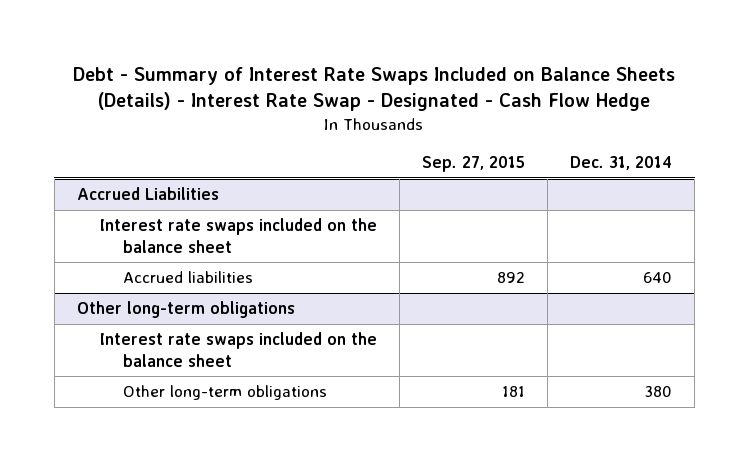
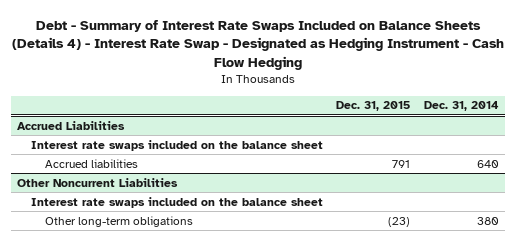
[73,66,676,111] Debt - Summary of Interest Rate Swaps Included on Balance Sheets (Details) - Interest Rate Swap - Designated - Cash Flow Hedge -> [11,19,504,71] Debt - Summary of Interest Rate Swaps Included on Balance Sheets (Details 4) - Interest Rate Swap - Designated as Hedging Instrument - Cash Flow Hedging
[421,155,525,172] Sep. 27, 2015 -> none
none -> [336,101,411,112] Dec. 31, 2015
[76,301,295,319] Other long-term obligations -> [17,177,179,187] Other Noncurrent Liabilities

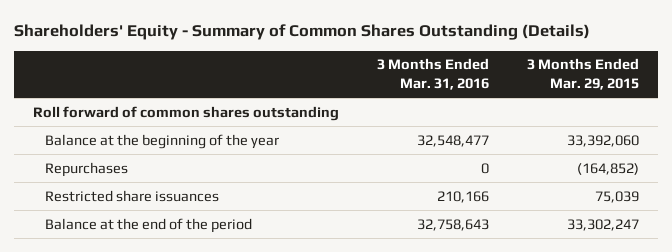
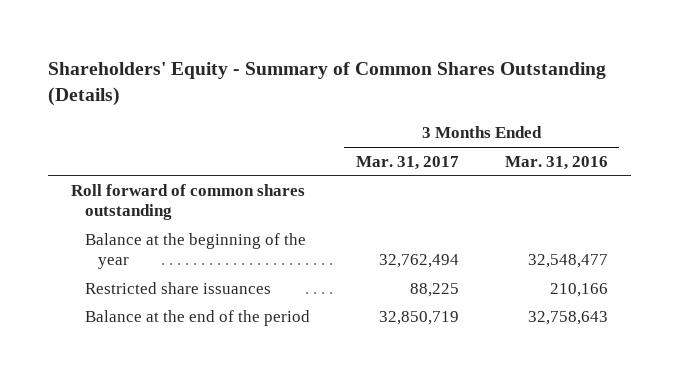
[526,58,639,90] 3 Months Ended Mar. 29, 2015 -> none
none -> [355,155,459,170] Mar. 31, 2017
[45,161,129,177] Repurchases -> none

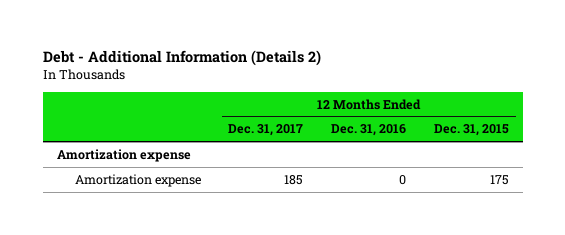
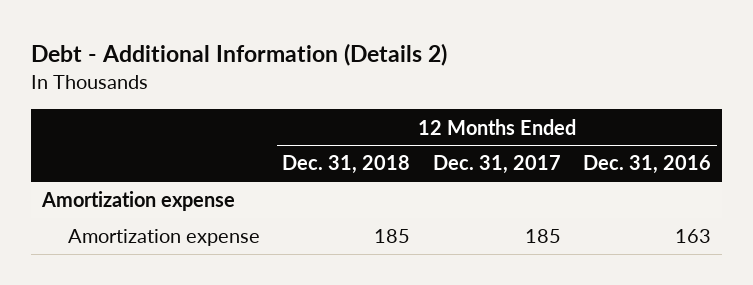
[433,124,509,137] Dec. 31, 2015 -> none
none -> [282,155,411,175] Dec. 31, 2018
[399,174,407,185] 0 -> [675,229,712,244] 163

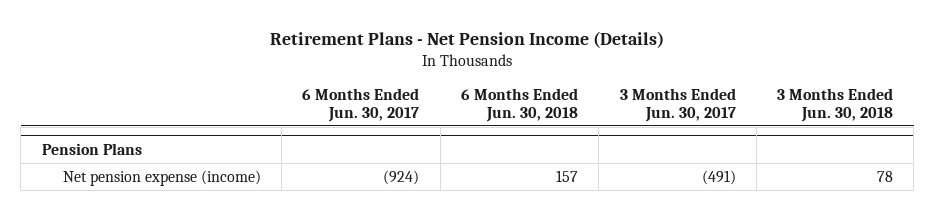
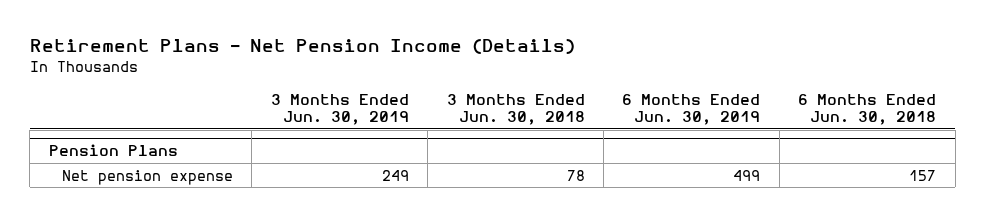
[302,87,420,122] 6 Months Ended Jun. 30, 2017 -> none
[619,87,736,122] 3 Months Ended Jun. 30, 2017 -> none
none -> [270,93,409,126] 3 Months Ended Jun. 30, 2019
none -> [622,93,761,126] 6 Months Ended Jun. 30, 2019
[62,169,261,186] Net pension expense (income) -> [61,169,233,185] Net pension expense

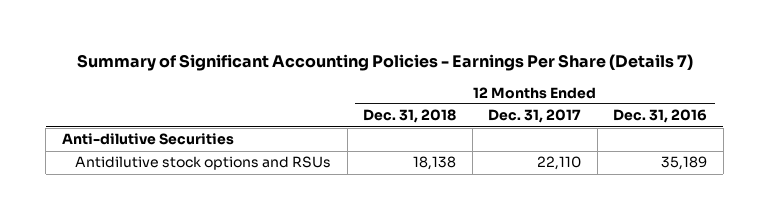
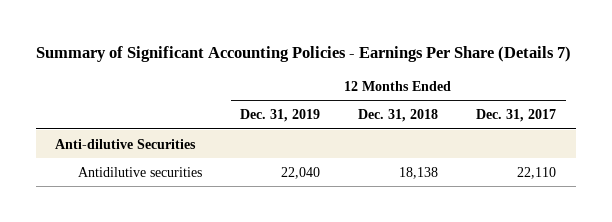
[613,109,708,124] Dec. 31, 2016 -> none
none -> [240,109,321,123] Dec. 31, 2019
[75,156,332,171] Antidilutive stock options and RSUs -> [77,166,202,177] Antidilutive securities

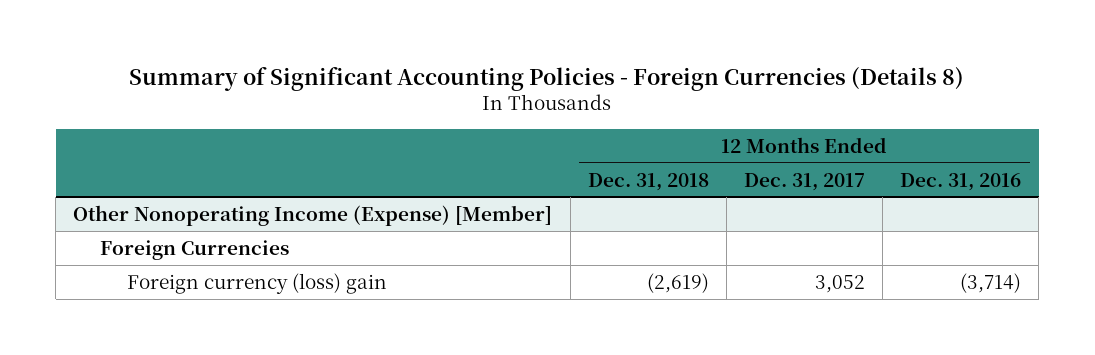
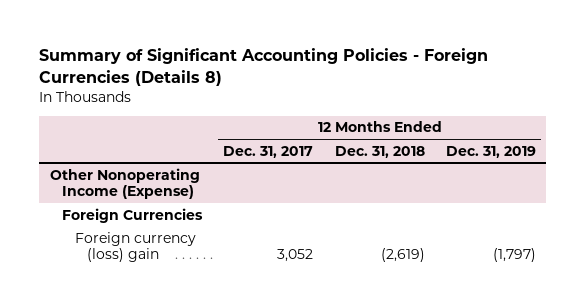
[900,172,1022,191] Dec. 31, 2016 -> none
none -> [445,145,536,158] Dec. 31, 2019
[73,204,553,226] Other Nonoperating Income (Expense) [Member] -> [49,167,200,200] Other Nonoperating Income (Expense)

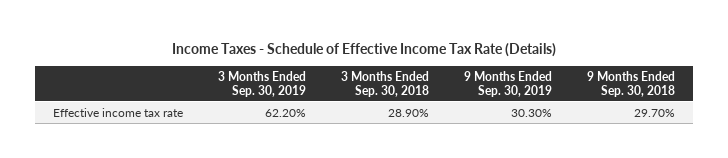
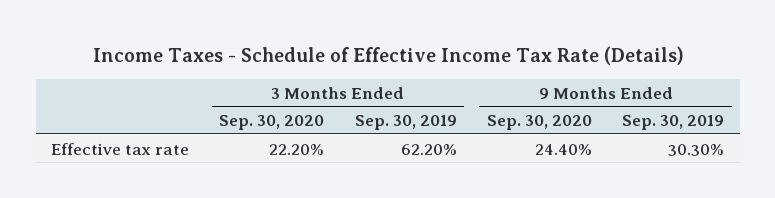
[341,70,430,97] 3 Months Ended Sep. 30, 2018 -> none
[587,70,676,97] 9 Months Ended Sep. 30, 2018 -> none
none -> [219,114,325,130] Sep. 30, 2020
none -> [486,114,592,130] Sep. 30, 2020
[52,107,183,117] Effective income tax rate -> [50,142,189,155] Effective tax rate

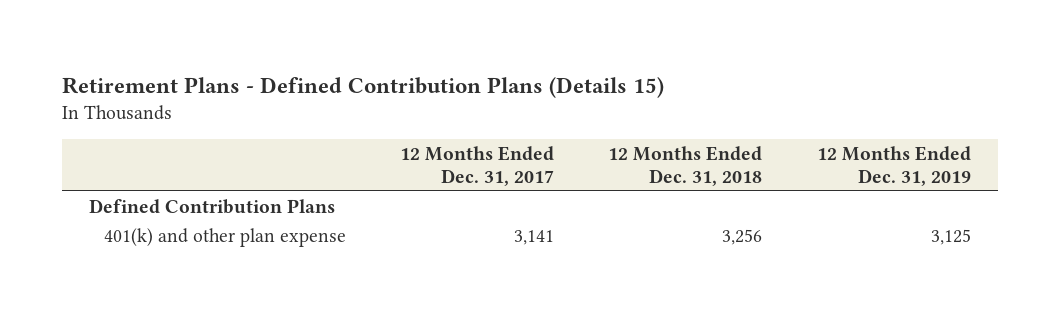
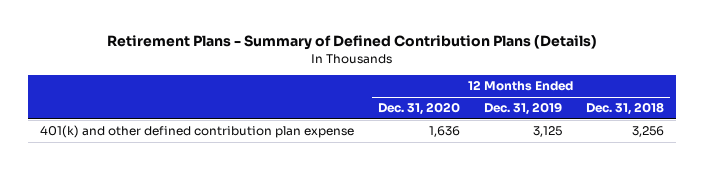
[62,76,665,98] Retirement Plans - Defined Contribution Plans (Details 15) -> [106,35,597,51] Retirement Plans - Summary of Defined Contribution Plans (Details)
[400,145,555,186] 12 Months Ended Dec. 31, 2017 -> none
none -> [377,102,460,116] Dec. 31, 2020
[89,198,336,214] Defined Contribution Plans -> none
[104,227,347,247] 401(k) and other plan expense -> [39,125,354,139] 401(k) and other defined contribution plan expense

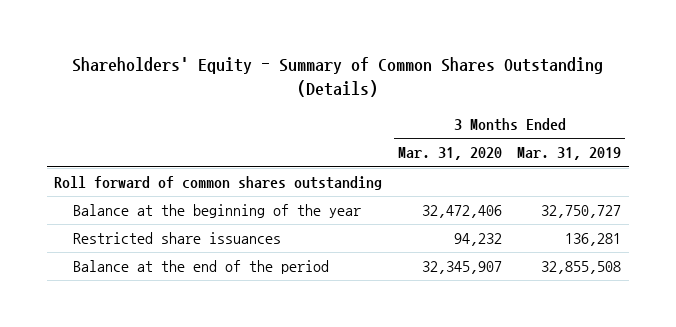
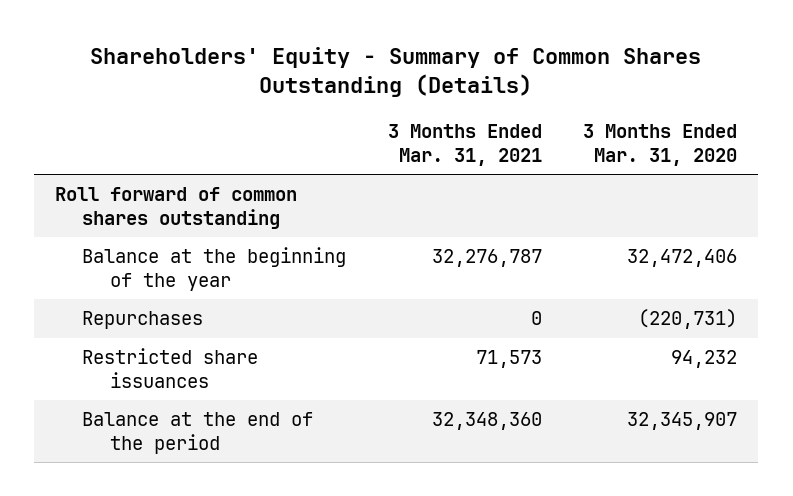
[517,147,622,161] Mar. 31, 2019 -> none
none -> [387,123,542,166] 3 Months Ended Mar. 31, 2021
none -> [82,311,204,330] Repurchases

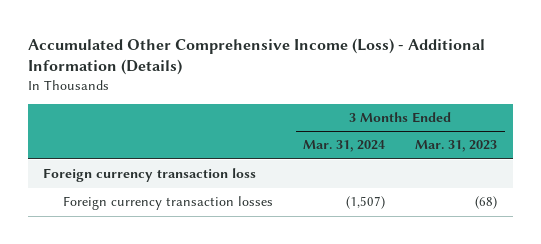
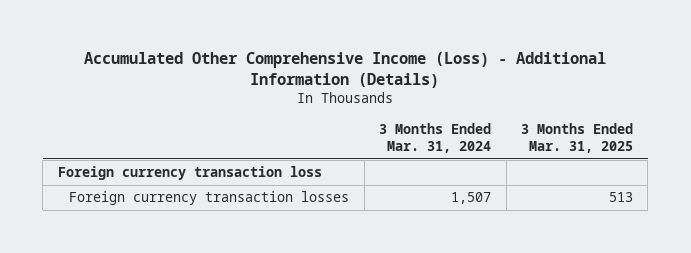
[415,140,498,153] Mar. 31, 2023 -> none
none -> [520,122,633,153] 3 Months Ended Mar. 31, 2025
[346,196,386,210] (1,507) -> [451,192,492,205] 1,507

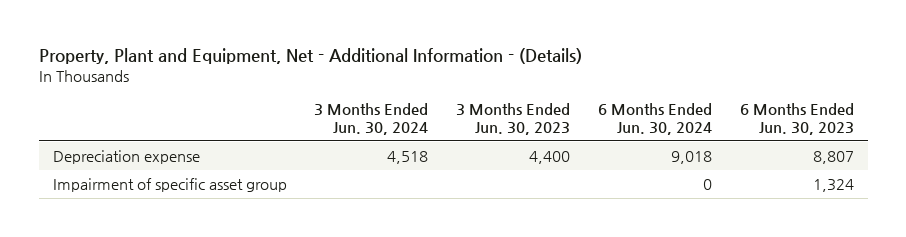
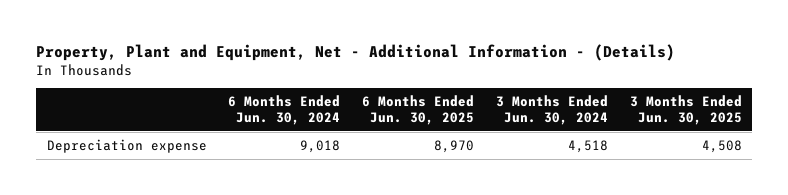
[456,102,571,136] 3 Months Ended Jun. 30, 2023 -> none
[739,102,854,136] 6 Months Ended Jun. 30, 2023 -> none
none -> [362,95,475,126] 6 Months Ended Jun. 30, 2025
none -> [629,95,742,126] 3 Months Ended Jun. 30, 2025
[52,177,287,192] Impairment of specific asset group -> none

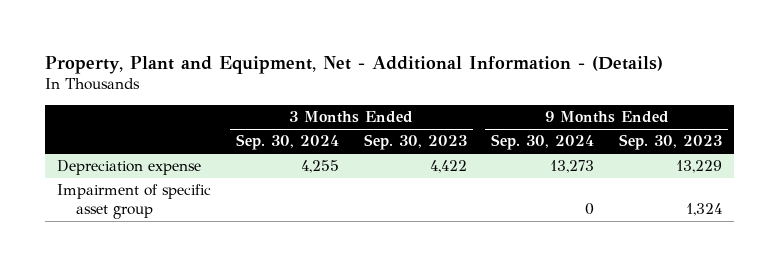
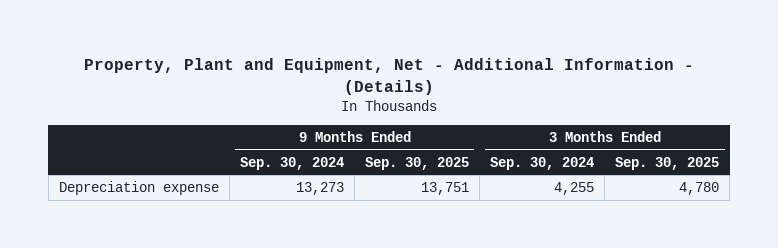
[363,134,467,151] Sep. 30, 2023 -> none
[619,134,723,151] Sep. 30, 2023 -> none
none -> [365,156,470,170] Sep. 30, 2025
none -> [615,156,720,170] Sep. 30, 2025
[56,184,211,220] Impairment of specific asset group -> none

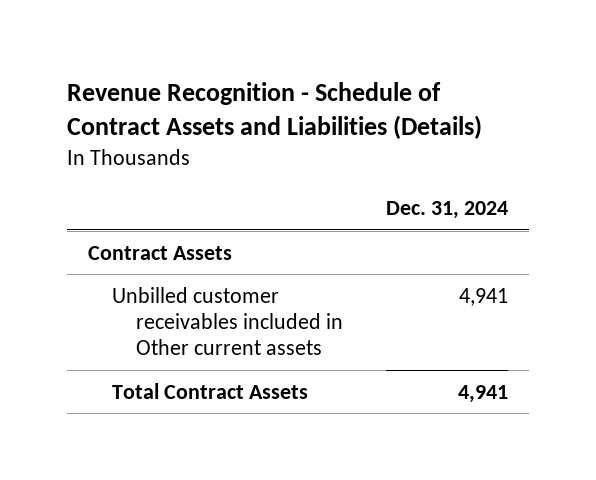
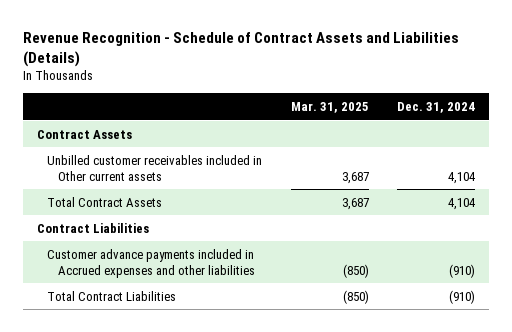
none -> [290,102,369,114] Mar. 31, 2025
[458,287,508,306] 4,941 -> [448,171,477,184] 4,104
[457,384,508,403] 4,941 -> [448,197,477,210] 4,104
none -> [36,222,149,233] Contract Liabilities
none -> [47,248,255,278] Customer advance payments included in Accrued expenses and other liabilities
none -> [47,290,177,301] Total Contract Liabilities

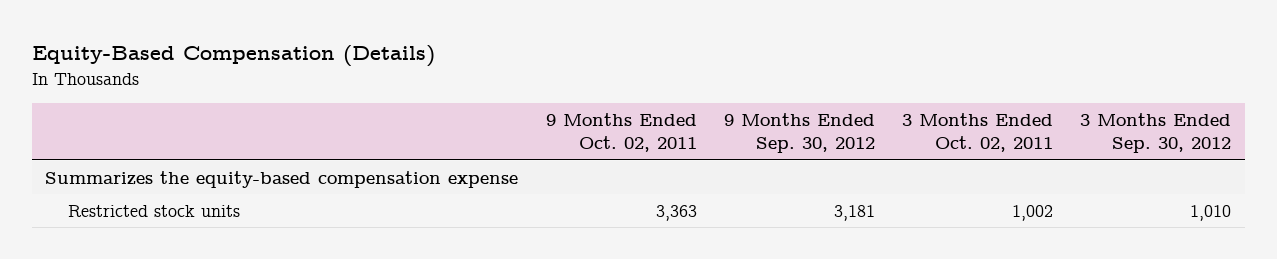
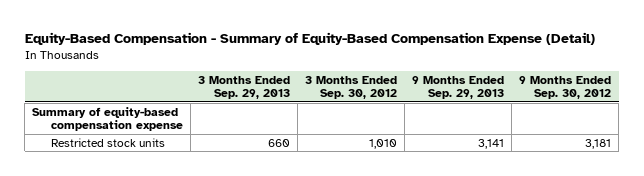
[31,44,435,67] Equity-Based Compensation (Details) -> [24,32,595,46] Equity-Based Compensation - Summary of Equity-Based Compensation Expense (Detail)
[545,112,697,153] 9 Months Ended Oct. 02, 2011 -> none
[902,112,1054,153] 3 Months Ended Oct. 02, 2011 -> none
none -> [198,75,291,100] 3 Months Ended Sep. 29, 2013
none -> [412,75,505,100] 9 Months Ended Sep. 29, 2013
[45,171,519,189] Summarizes the equity-based compensation expense -> [32,106,183,132] Summary of equity-based compensation expense

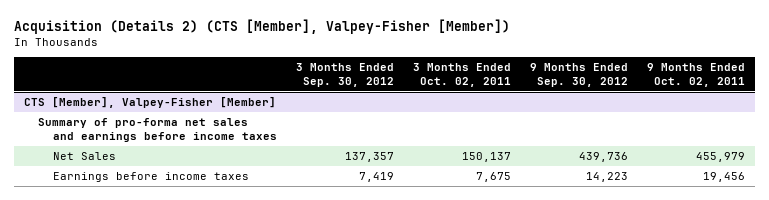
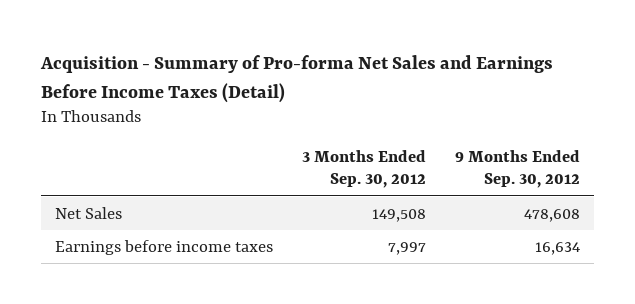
[14,19,511,35] Acquisition (Details 2) (CTS [Member], Valpey-Fisher [Member]) -> [39,55,553,103] Acquisition - Summary of Pro-forma Net Sales and Earnings Before Income Taxes (Detail)
[413,63,512,87] 3 Months Ended Oct. 02, 2011 -> none
[647,63,746,87] 9 Months Ended Oct. 02, 2011 -> none
[23,96,276,108] CTS [Member], Valpey-Fisher [Member] -> none
[38,117,278,142] Summary of pro-forma net sales and earnings before income taxes -> none
[345,151,395,162] 137,357 -> [371,208,426,222] 149,508
[579,151,629,162] 439,736 -> [523,208,580,222] 478,608
[359,171,395,182] 7,419 -> [387,241,426,255] 7,997
[586,171,629,182] 14,223 -> [534,241,580,255] 16,634

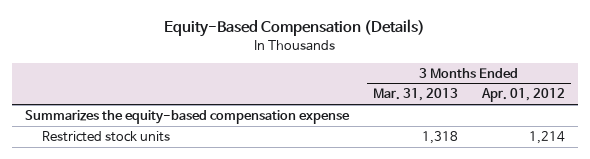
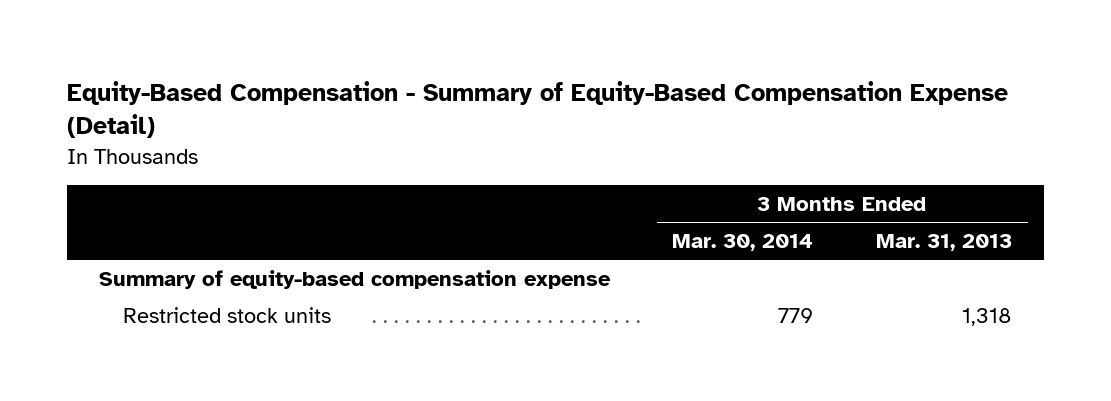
[163,19,425,38] Equity-Based Compensation (Details) -> [67,80,1009,139] Equity-Based Compensation - Summary of Equity-Based Compensation Expense (Detail)
[481,88,566,103] Apr. 01, 2012 -> none
none -> [672,234,814,252] Mar. 30, 2014
[24,110,350,125] Summarizes the equity-based compensation expense -> [98,269,611,289] Summary of equity-based compensation expense

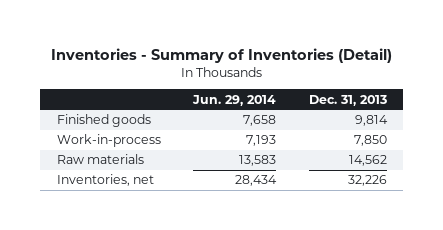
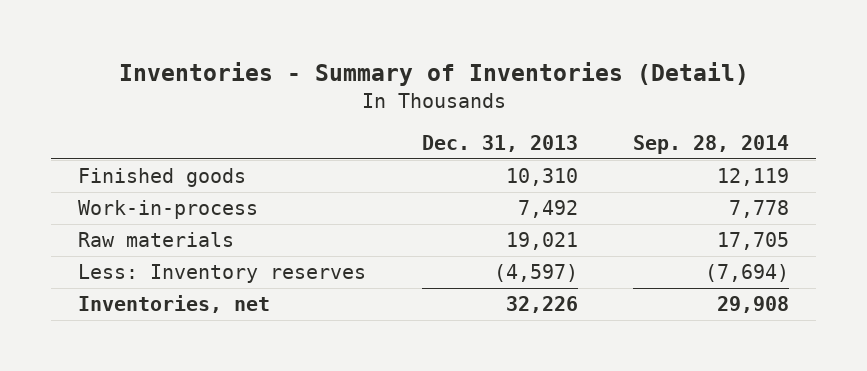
[192,94,277,106] Jun. 29, 2014 -> none
none -> [632,135,789,155] Sep. 28, 2014
[354,115,388,127] 9,814 -> [505,168,578,187] 10,310
[353,135,387,147] 7,850 -> [517,200,578,219] 7,492
[348,155,387,167] 14,562 -> [505,232,578,251] 19,021
none -> [78,264,367,284] Less: Inventory reserves

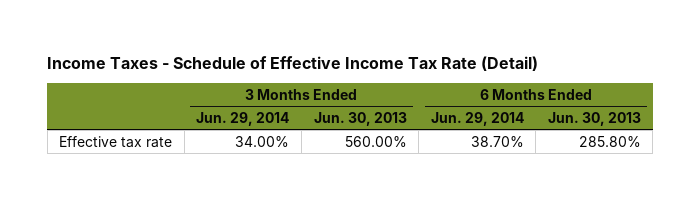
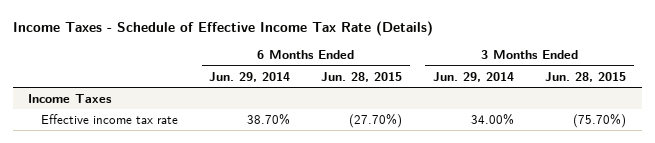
[47,55,539,71] Income Taxes - Schedule of Effective Income Tax Rate (Detail) -> [12,21,433,37] Income Taxes - Schedule of Effective Income Tax Rate (Details)
[313,111,407,126] Jun. 30, 2013 -> none
[547,111,641,126] Jun. 30, 2013 -> none
none -> [321,71,403,82] Jun. 28, 2015
none -> [545,71,627,82] Jun. 28, 2015
none -> [28,94,113,104] Income Taxes
[59,135,173,148] Effective tax rate -> [41,114,179,125] Effective income tax rate

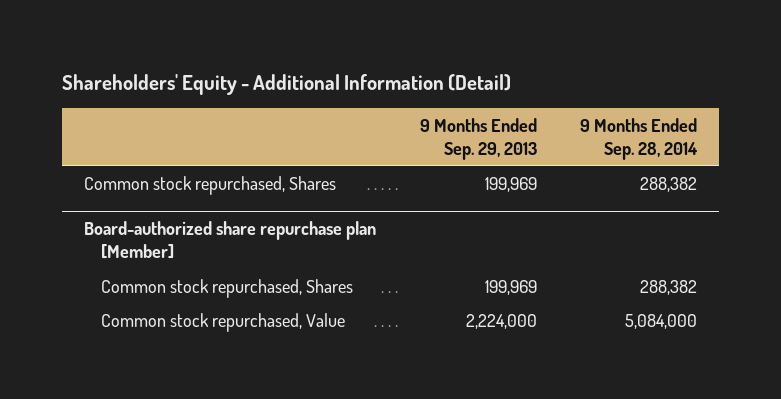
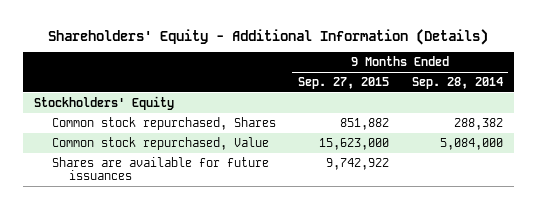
[62,74,512,96] Shareholders' Equity - Additional Information (Detail) -> [48,28,489,45] Shareholders' Equity - Additional Information (Details)
[419,117,537,160] 9 Months Ended Sep. 29, 2013 -> none
none -> [298,76,390,89] Sep. 27, 2015
[84,175,337,195] Common stock repurchased, Shares -> none
[84,221,377,260] Board-authorized share repurchase plan [Member] -> none
none -> [34,95,175,110] Stockholders' Equity
none -> [51,156,269,181] Shares are available for future issuances

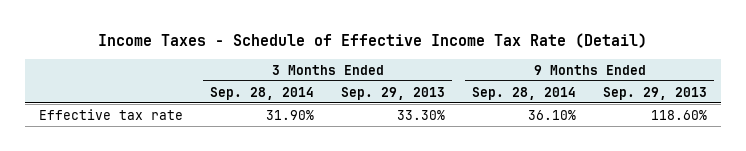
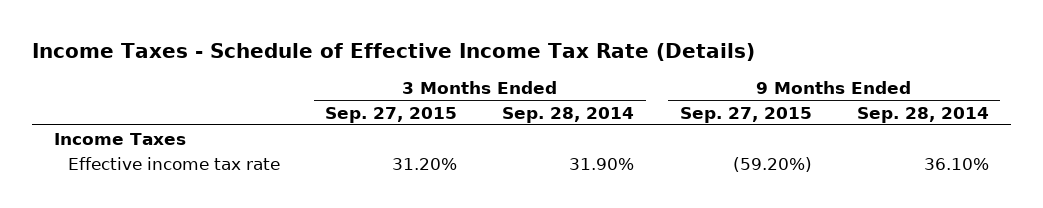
[98,32,648,48] Income Taxes - Schedule of Effective Income Tax Rate (Detail) -> [31,43,755,62] Income Taxes - Schedule of Effective Income Tax Rate (Details)
[341,86,446,100] Sep. 29, 2013 -> none
[603,86,708,100] Sep. 29, 2013 -> none
none -> [325,106,458,123] Sep. 27, 2015
none -> [679,106,812,123] Sep. 27, 2015
none -> [54,132,187,145] Income Taxes
[39,108,184,120] Effective tax rate -> [67,156,280,170] Effective income tax rate

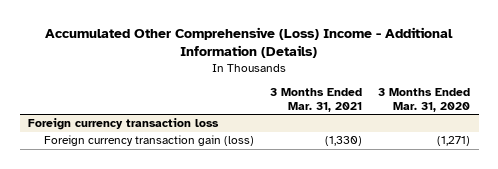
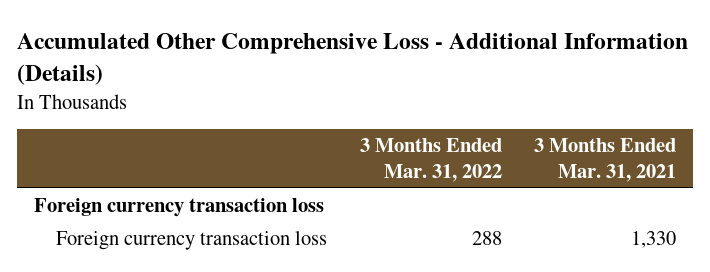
[45,27,454,59] Accumulated Other Comprehensive (Loss) Income - Additional Information (Details) -> [17,33,689,86] Accumulated Other Comprehensive Loss - Additional Information (Details)
[378,88,471,113] 3 Months Ended Mar. 31, 2020 -> none
none -> [359,138,502,183] 3 Months Ended Mar. 31, 2022
[43,135,254,147] Foreign currency transaction gain (loss) -> [56,231,328,251] Foreign currency transaction loss
[325,136,363,147] (1,330) -> [631,231,677,249] 1,330

